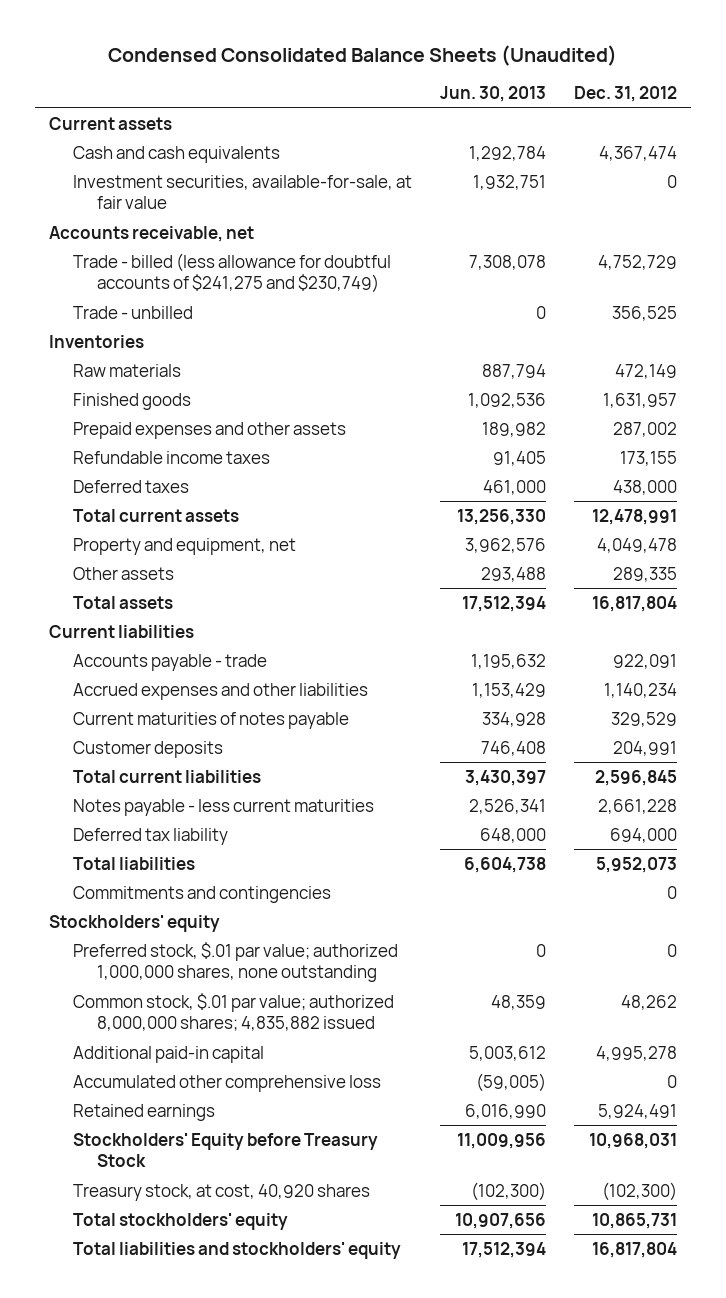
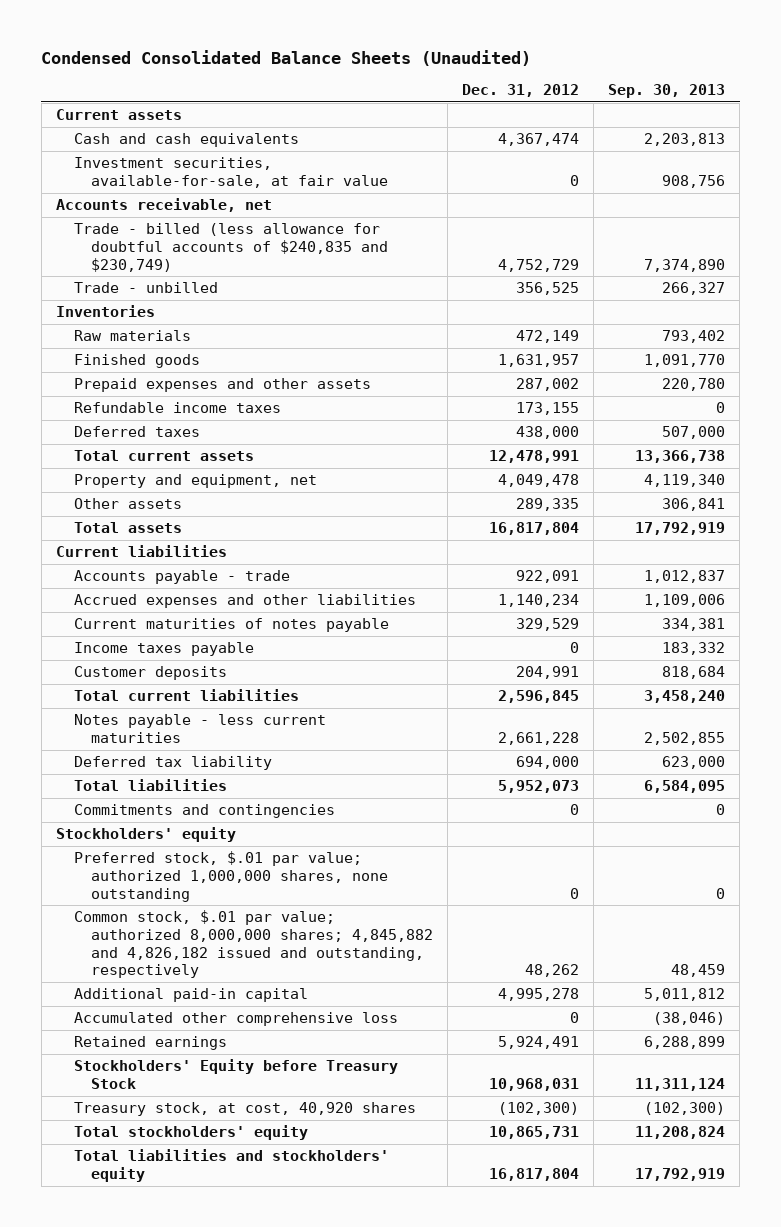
[439,86,546,103] Jun. 30, 2013 -> none
none -> [608,84,726,99] Sep. 30, 2013
[72,252,391,294] Trade - billed (less allowance for doubtful accounts of $241,275 and $230,749) -> [73,223,389,272] Trade - billed (less allowance for doubtful accounts of $240,835 and $230,749)
none -> [73,642,254,657] Income taxes payable
[72,992,394,1032] Common stock, $.01 par value; authorized 8,000,000 shares; 4,835,882 issued -> [73,910,434,979] Common stock, $.01 par value; authorized 8,000,000 shares; 4,845,882 and 4,826,182 issued and outstanding, respectively

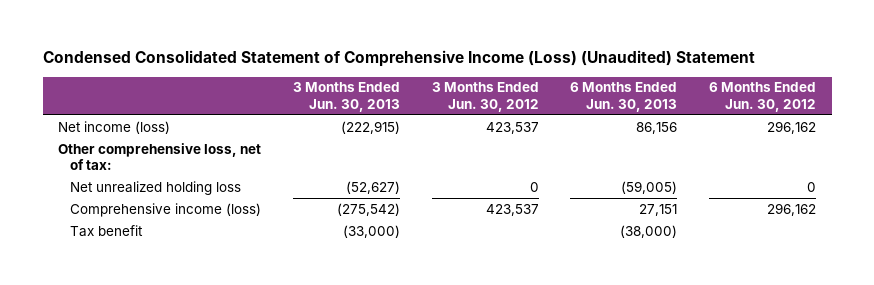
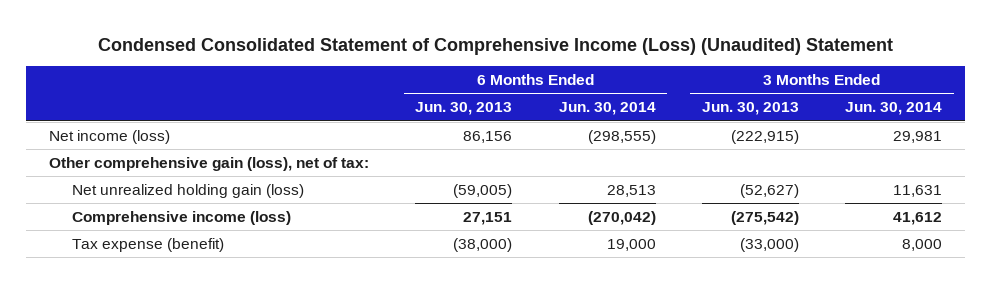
[431,82,539,112] 3 Months Ended Jun. 30, 2012 -> none
[708,82,816,112] 6 Months Ended Jun. 30, 2012 -> none
none -> [558,102,656,116] Jun. 30, 2014
none -> [845,102,943,116] Jun. 30, 2014
[58,142,262,170] Other comprehensive loss, net of tax: -> [49,157,370,172] Other comprehensive gain (loss), net of tax:
[70,180,242,195] Net unrealized holding loss -> [72,184,305,199] Net unrealized holding gain (loss)
[70,224,144,237] Tax benefit -> [72,238,225,253] Tax expense (benefit)

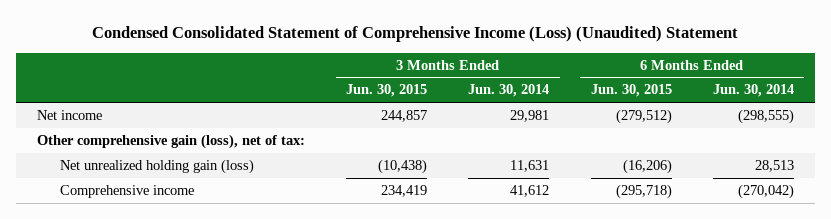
[415,102,513,116] Jun. 30, 2013 -> none
[701,102,799,116] Jun. 30, 2013 -> none
none -> [346,84,428,98] Jun. 30, 2015
none -> [590,84,672,98] Jun. 30, 2015
[49,130,171,145] Net income (loss) -> [36,110,102,121] Net income
[72,238,225,253] Tax expense (benefit) -> none
[72,211,292,226] Comprehensive income (loss) -> [59,185,194,199] Comprehensive income

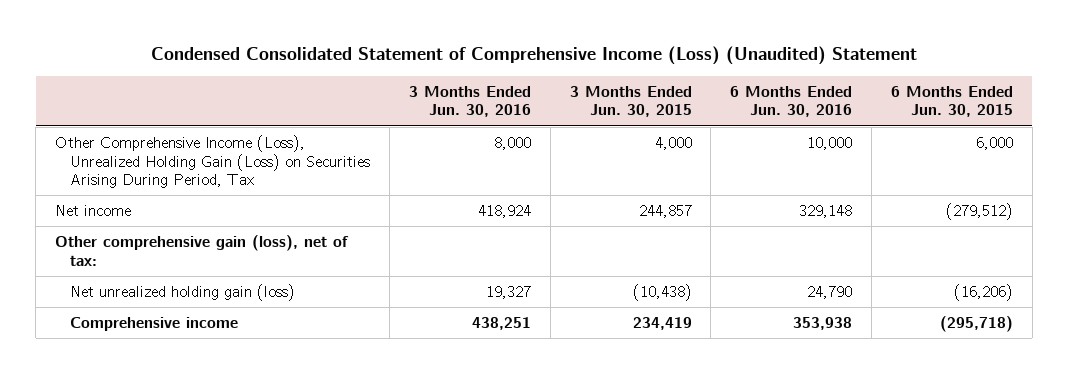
[468,84,550,98] Jun. 30, 2014 -> none
[712,84,794,98] Jun. 30, 2014 -> none
none -> [408,85,531,118] 3 Months Ended Jun. 30, 2016
none -> [730,85,853,118] 6 Months Ended Jun. 30, 2016
none -> [54,134,371,189] Other Comprehensive Income (Loss), Unrealized Holding Gain (Loss) on Securities Arising During Period, Tax

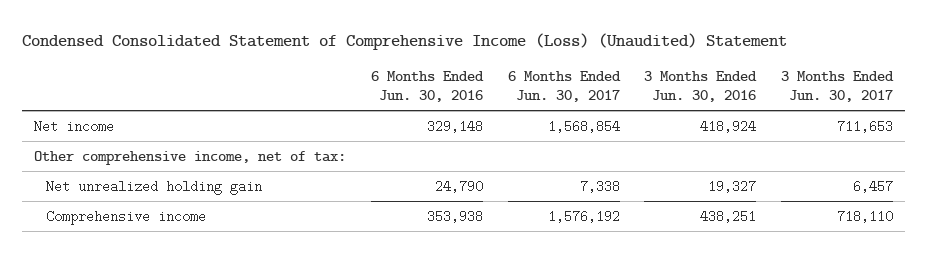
[569,85,692,118] 3 Months Ended Jun. 30, 2015 -> none
[890,85,1013,118] 6 Months Ended Jun. 30, 2015 -> none
none -> [507,71,621,102] 6 Months Ended Jun. 30, 2017
none -> [780,71,894,102] 3 Months Ended Jun. 30, 2017
[54,134,371,189] Other Comprehensive Income (Loss), Unrealized Holding Gain (Loss) on Securities Arising During Period, Tax -> none
[54,234,349,266] Other comprehensive gain (loss), net of tax: -> [34,150,347,165] Other comprehensive income, net of tax:
[70,283,296,301] Net unrealized holding gain (loss) -> [46,179,263,195] Net unrealized holding gain

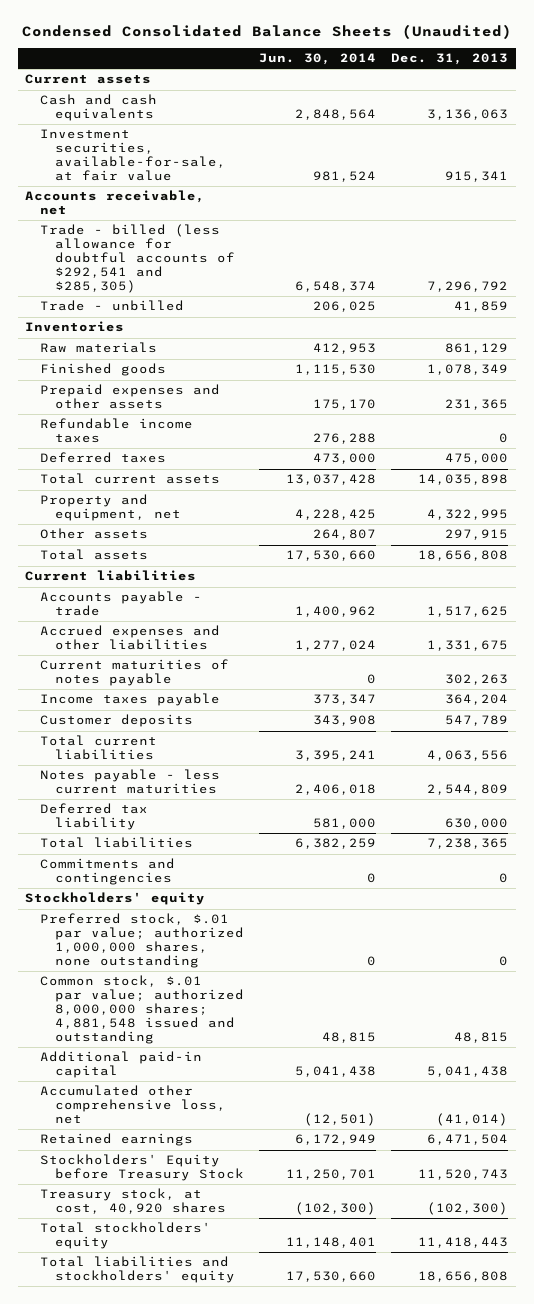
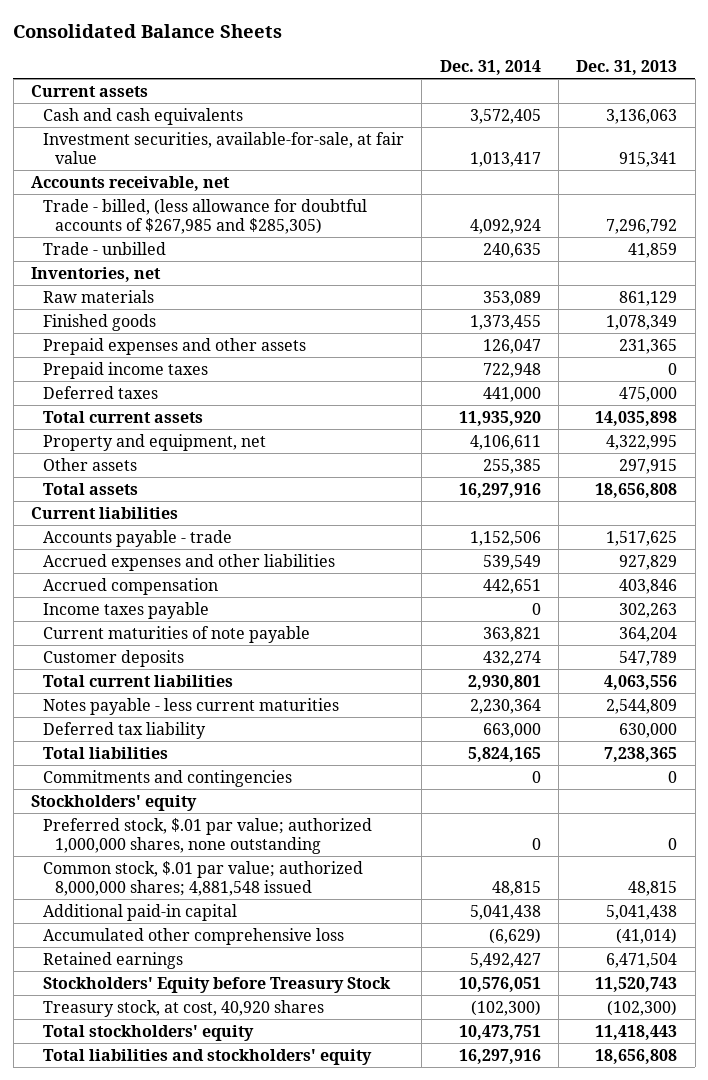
[21,23,512,39] Condensed Consolidated Balance Sheets (Unaudited) -> [13,23,283,38] Consolidated Balance Sheets
[259,53,377,66] Jun. 30, 2014 -> none
none -> [439,59,541,75] Dec. 31, 2014
[39,224,235,293] Trade - billed (less allowance for doubtful accounts of $292,541 and $285,305) -> [43,198,368,235] Trade - billed, (less allowance for doubtful accounts of $267,985 and $285,305)
[25,321,125,333] Inventories -> [30,266,161,282] Inventories, net
[39,418,193,444] Refundable income taxes -> [43,361,209,379] Prepaid income taxes
[427,640,509,652] 1,331,675 -> [619,554,678,570] 927,829
none -> [43,577,219,595] Accrued compensation
[39,659,229,687] Current maturities of notes payable -> [43,601,210,619] Income taxes payable
[39,693,220,707] Income taxes payable -> [43,625,311,643] Current maturities of note payable
[39,975,244,1044] Common stock, $.01 par value; authorized 8,000,000 shares; 4,881,548 issued and outstanding -> [43,860,364,897] Common stock, $.01 par value; authorized 8,000,000 shares; 4,881,548 issued
[39,1085,226,1124] Accumulated other comprehensive loss, net -> [43,927,345,945] Accumulated other comprehensive loss

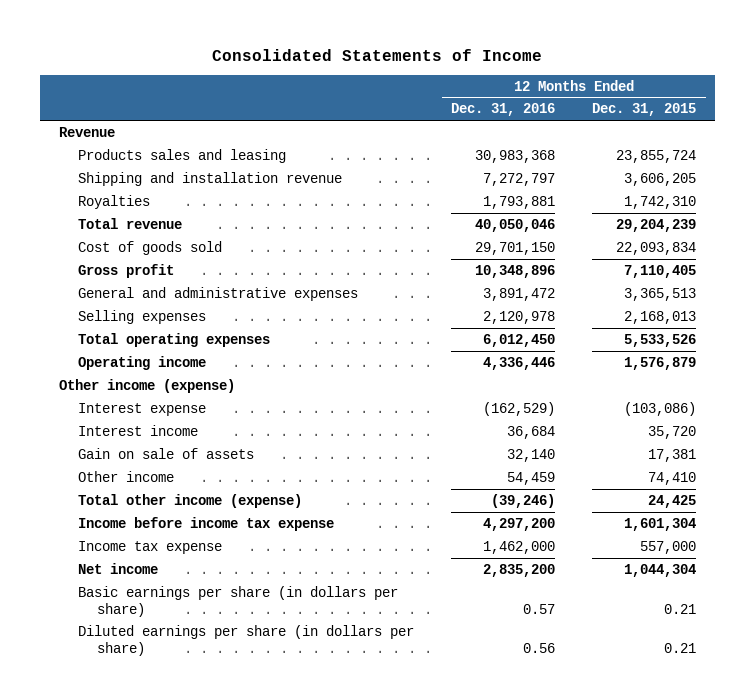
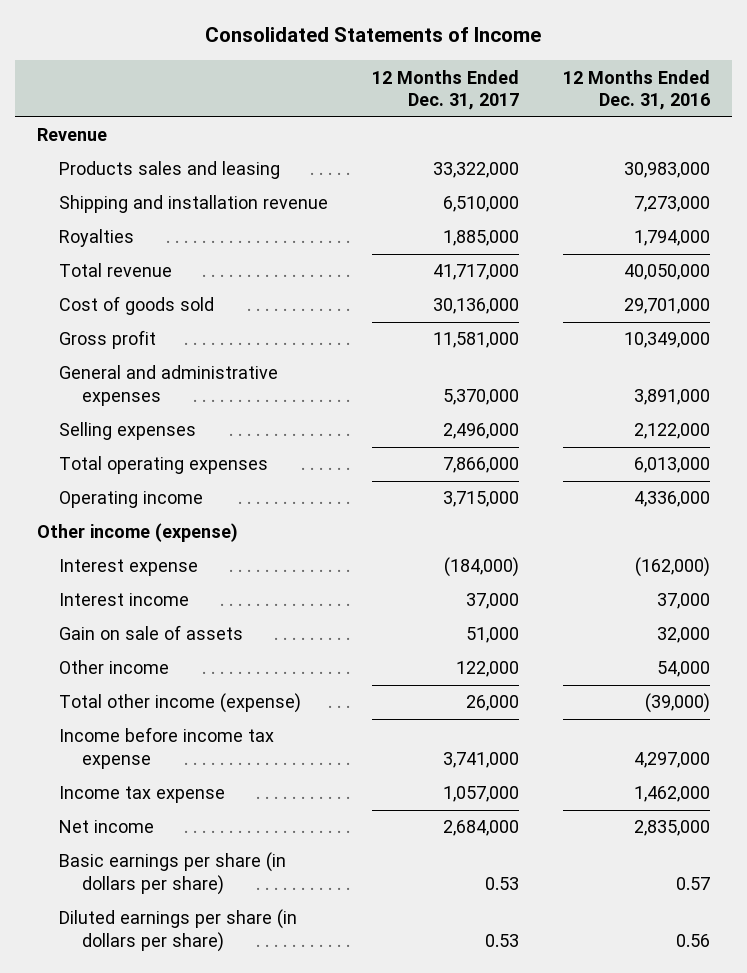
[592,103,697,117] Dec. 31, 2015 -> none
none -> [372,69,520,110] 12 Months Ended Dec. 31, 2017
[475,149,556,163] 30,983,368 -> [623,162,710,179] 30,983,000
[483,172,556,186] 7,272,797 -> [633,196,710,213] 7,273,000
[483,195,556,209] 1,793,881 -> [633,230,710,247] 1,794,000
[475,218,556,232] 40,050,046 -> [623,264,710,281] 40,050,000
[475,241,556,255] 29,701,150 -> [623,298,710,315] 29,701,000
[475,264,556,278] 10,348,896 -> [623,332,710,349] 10,349,000
[483,287,556,301] 3,891,472 -> [633,388,710,405] 3,891,000
[483,310,556,324] 2,120,978 -> [633,423,710,440] 2,122,000
[483,333,556,347] 6,012,450 -> [633,457,710,474] 6,013,000
[483,356,556,370] 4,336,446 -> [633,491,710,508] 4,336,000
[483,401,556,416] (162,529) -> [634,557,710,578] (162,000)
[507,425,556,439] 36,684 -> [656,593,710,610] 37,000
[507,448,556,462] 32,140 -> [656,627,710,644] 32,000
[507,471,556,485] 54,459 -> [656,661,710,678] 54,000
[491,493,556,508] (39,246) -> [644,693,710,714] (39,000)
[483,517,556,531] 4,297,200 -> [633,751,710,768] 4,297,000
[483,563,556,577] 2,835,200 -> [633,820,710,837] 2,835,000

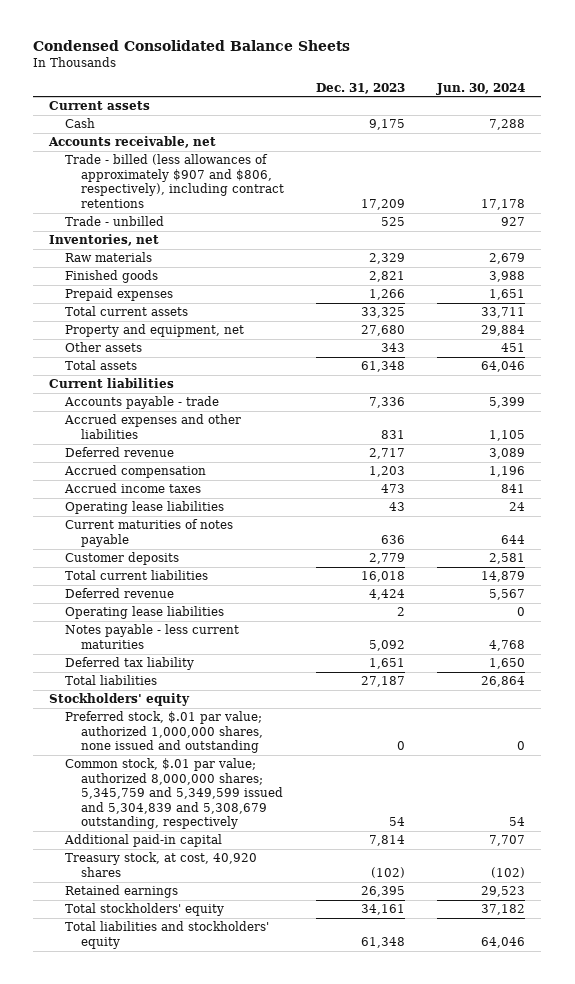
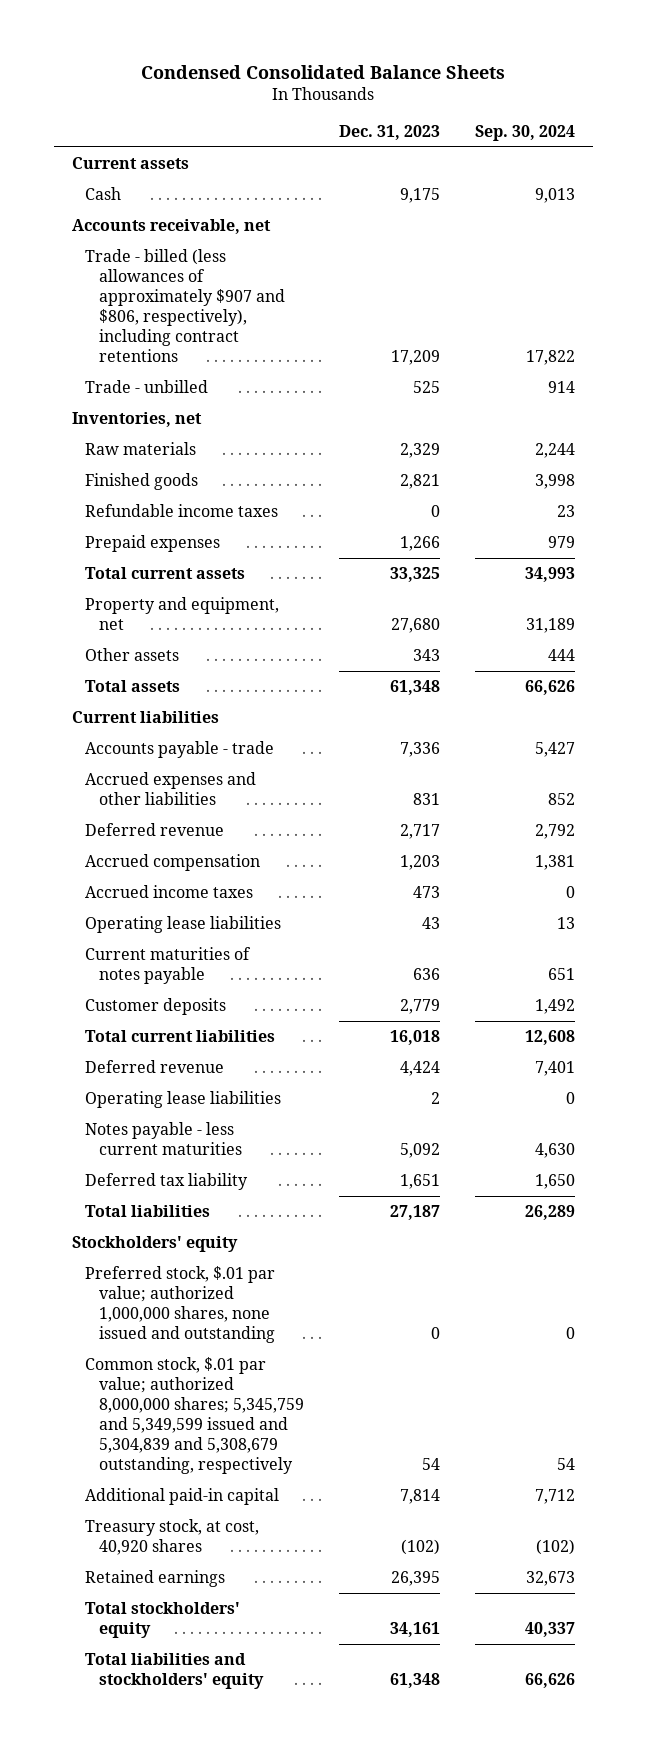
[436,82,526,95] Jun. 30, 2024 -> none
none -> [475,125,576,142] Sep. 30, 2024
none -> [85,504,279,518] Refundable income taxes

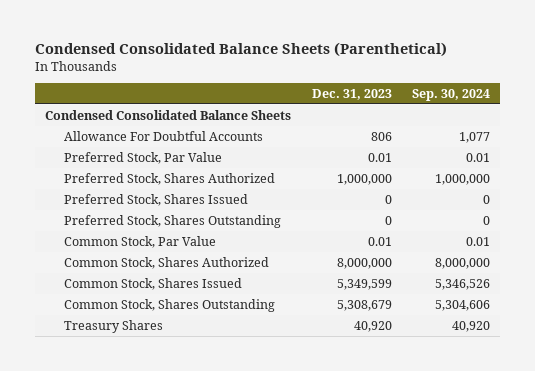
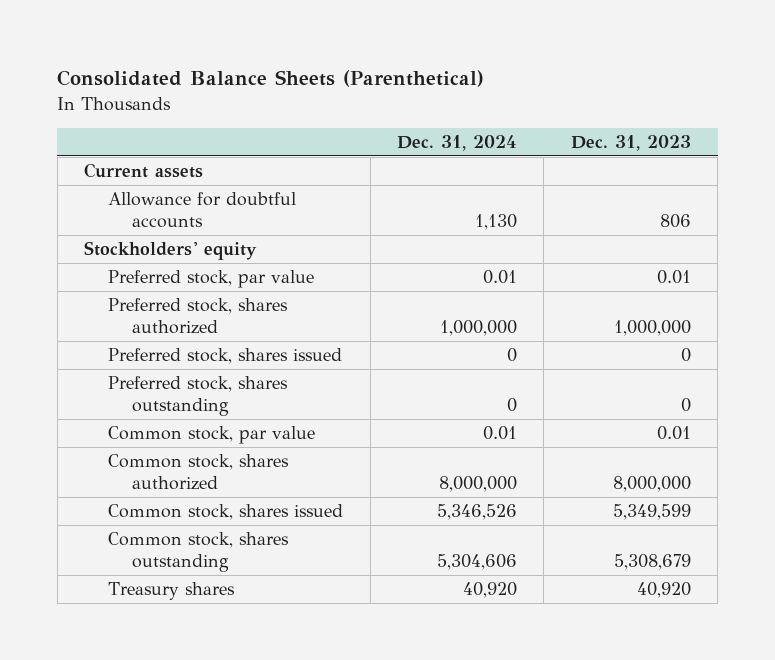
[34,42,447,58] Condensed Consolidated Balance Sheets (Parenthetical) -> [57,70,485,88] Consolidated Balance Sheets (Parenthetical)
[411,89,490,102] Sep. 30, 2024 -> none
none -> [396,134,517,151] Dec. 31, 2024
[45,109,292,120] Condensed Consolidated Balance Sheets -> none
none -> [84,163,204,179] Current assets
[63,130,263,141] Allowance For Doubtful Accounts -> [108,192,297,229] Allowance for doubtful accounts
none -> [84,241,258,261] Stockholders' equity
[63,151,222,164] Preferred Stock, Par Value -> [108,270,315,289] Preferred stock, par value
[63,172,275,185] Preferred Stock, Shares Authorized -> [108,298,289,335] Preferred stock, shares authorized
[63,193,248,206] Preferred Stock, Shares Issued -> [108,348,343,365] Preferred stock, shares issued
[63,214,281,228] Preferred Stock, Shares Outstanding -> [108,376,289,417] Preferred stock, shares outstanding
[63,235,216,248] Common Stock, Par Value -> [108,426,316,445] Common stock, par value
[63,256,269,269] Common Stock, Shares Authorized -> [108,454,290,491] Common stock, shares authorized
[63,277,242,290] Common Stock, Shares Issued -> [108,504,344,521] Common stock, shares issued
[63,298,275,312] Common Stock, Shares Outstanding -> [108,532,290,573] Common stock, shares outstanding
[63,319,163,333] Treasury Shares -> [108,582,236,601] Treasury shares

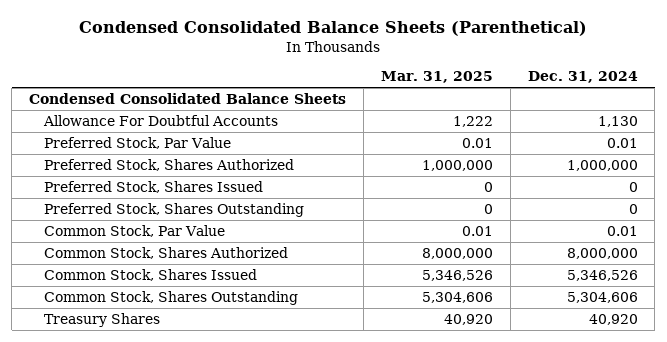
[57,70,485,88] Consolidated Balance Sheets (Parenthetical) -> [79,21,588,37] Condensed Consolidated Balance Sheets (Parenthetical)
[570,134,691,151] Dec. 31, 2023 -> none
none -> [380,71,493,84] Mar. 31, 2025
[84,163,204,179] Current assets -> none
[84,241,258,261] Stockholders' equity -> none
none -> [29,92,347,104] Condensed Consolidated Balance Sheets
[108,192,297,229] Allowance for doubtful accounts -> [42,114,278,126] Allowance For Doubtful Accounts
[108,270,315,289] Preferred stock, par value -> [43,136,231,149] Preferred Stock, Par Value
[108,298,289,335] Preferred stock, shares authorized -> [43,158,294,171] Preferred Stock, Shares Authorized
[108,348,343,365] Preferred stock, shares issued -> [43,180,263,193] Preferred Stock, Shares Issued
[108,376,289,417] Preferred stock, shares outstanding -> [43,202,304,217] Preferred Stock, Shares Outstanding
[108,426,316,445] Common stock, par value -> [43,224,225,237] Common Stock, Par Value
[108,454,290,491] Common stock, shares authorized -> [43,246,288,259] Common Stock, Shares Authorized
[108,504,344,521] Common stock, shares issued -> [43,268,257,281] Common Stock, Shares Issued
[108,532,290,573] Common stock, shares outstanding -> [43,290,298,305] Common Stock, Shares Outstanding
[108,582,236,601] Treasury shares -> [43,312,160,327] Treasury Shares

